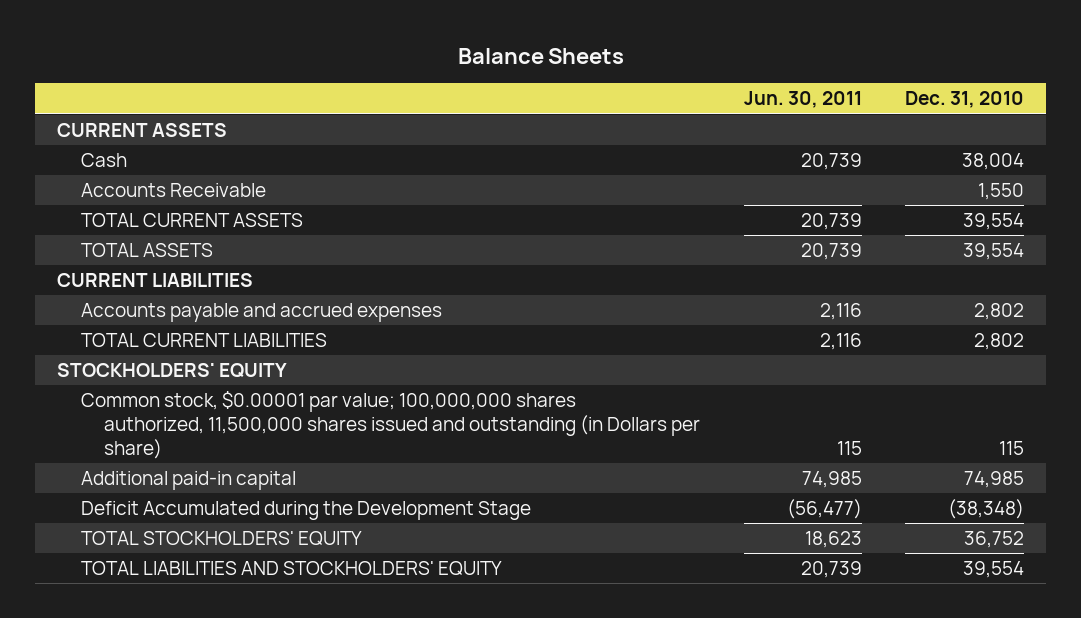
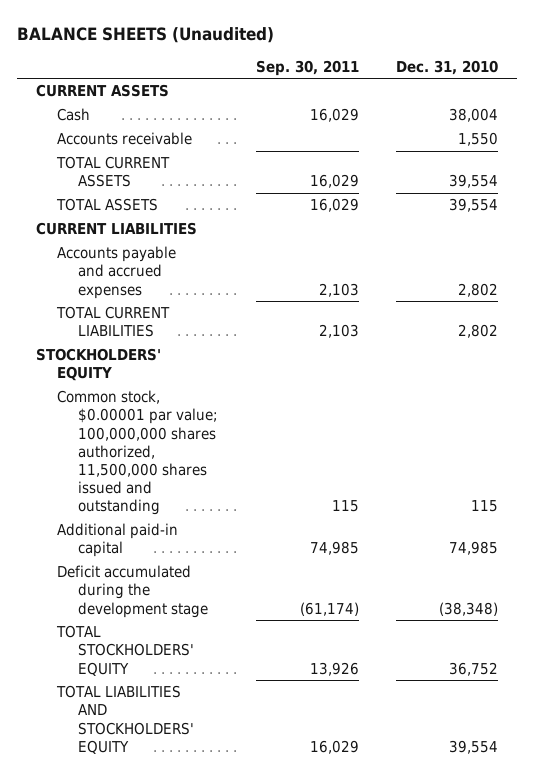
[457,48,624,65] Balance Sheets -> [16,26,274,43] BALANCE SHEETS (Unaudited)
[743,91,862,109] Jun. 30, 2011 -> none
none -> [255,59,359,76] Sep. 30, 2011
[80,183,266,198] Accounts Receivable -> [56,132,192,146] Accounts receivable
[80,391,701,460] Common stock, $0.00001 par value; 100,000,000 shares authorized, 11,500,000 shares issued and outstanding (in Dollars per share) -> [56,390,218,515] Common stock, $0.00001 par value; 100,000,000 shares authorized, 11,500,000 shares issued and outstanding
[80,501,531,521] Deficit Accumulated during the Development Stage -> [56,565,208,618] Deficit accumulated during the development stage

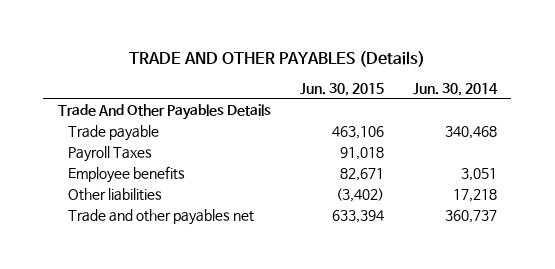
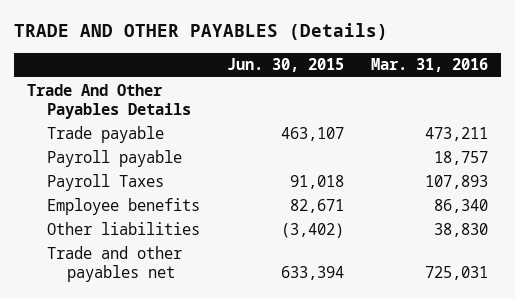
[412,83,498,97] Jun. 30, 2014 -> none
none -> [370,58,488,73] Mar. 31, 2016
[331,126,384,140] 463,106 -> [280,126,344,141] 463,107
none -> [47,149,183,167] Payroll payable

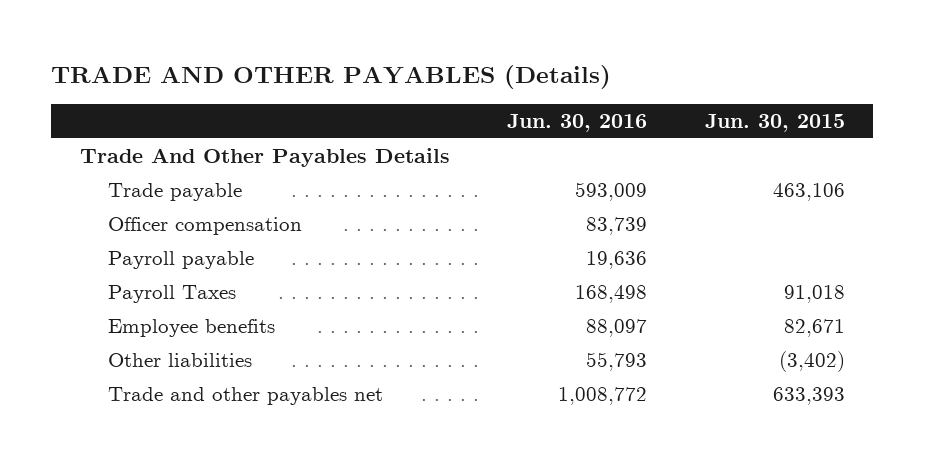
[370,58,488,73] Mar. 31, 2016 -> none
none -> [507,113,648,132] Jun. 30, 2016
[280,126,344,141] 463,107 -> [772,183,845,202] 463,106
none -> [108,217,303,236] Officer compensation
[280,265,344,280] 633,394 -> [772,387,845,406] 633,393

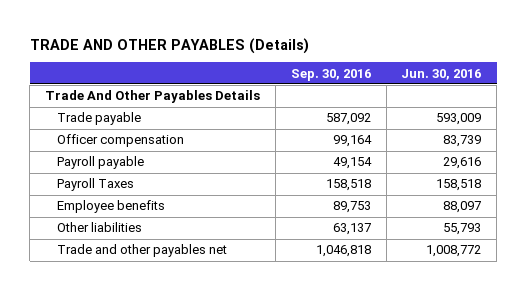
[704,113,845,132] Jun. 30, 2015 -> none
none -> [290,68,371,81] Sep. 30, 2016
[586,251,648,270] 19,636 -> [443,157,482,170] 29,616
[575,285,648,304] 168,498 -> [436,179,482,192] 158,518

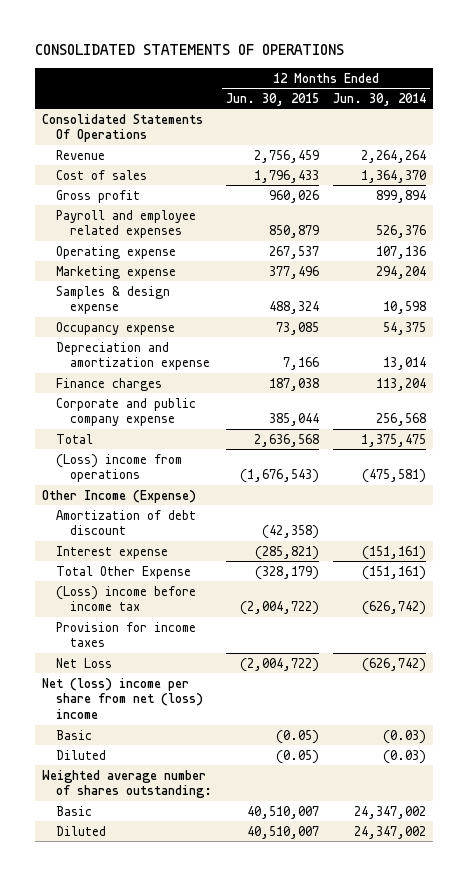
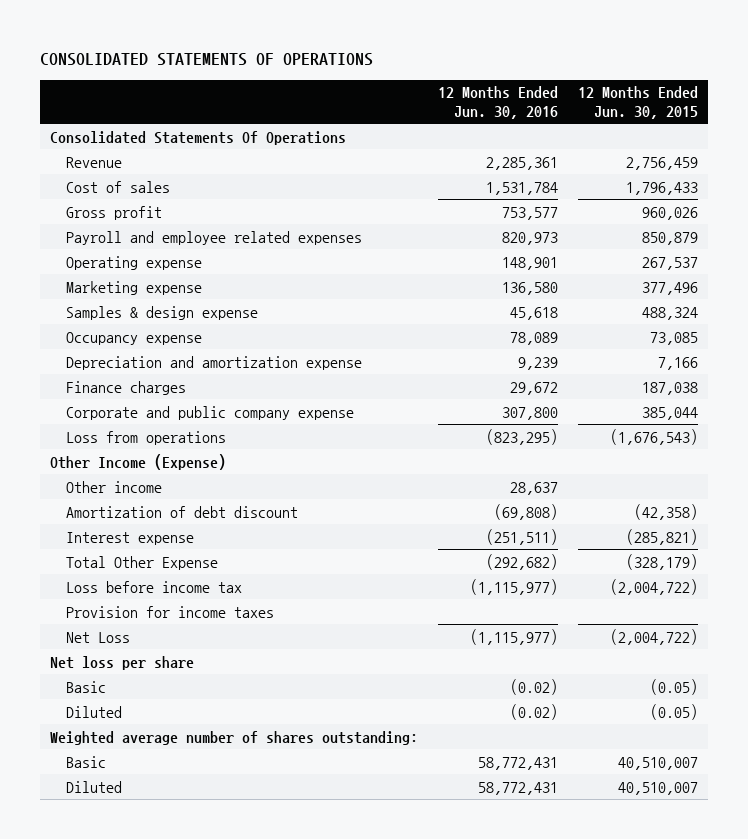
[333,92,427,106] Jun. 30, 2014 -> none
none -> [437,86,558,119] 12 Months Ended Jun. 30, 2016
[55,433,93,444] Total -> none
[55,453,182,483] (Loss) income from operations -> [65,430,226,445] Loss from operations
none -> [65,480,162,493] Other income
[55,585,196,612] (Loss) income before income tax -> [65,580,242,593] Loss before income tax
[41,677,203,720] Net (loss) income per share from net (loss) income -> [49,655,194,670] Net loss per share

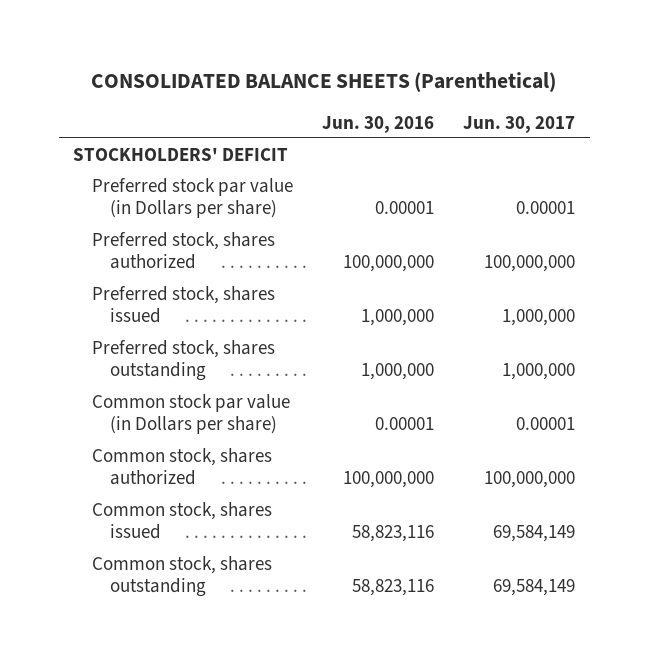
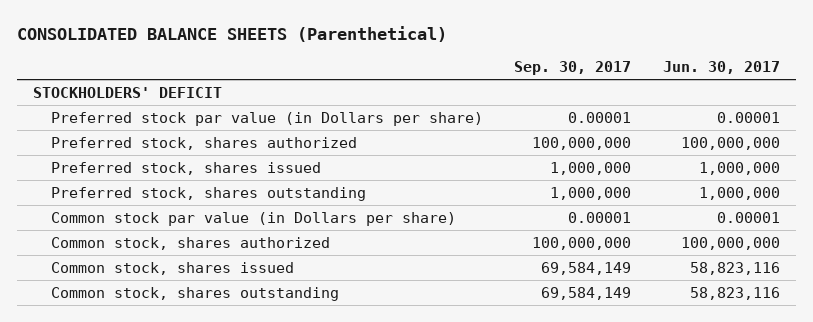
[321,115,434,133] Jun. 30, 2016 -> none
none -> [514,61,632,76] Sep. 30, 2017
[493,525,576,543] 69,584,149 -> [690,261,781,275] 58,823,116
[493,579,576,597] 69,584,149 -> [690,286,781,300] 58,823,116

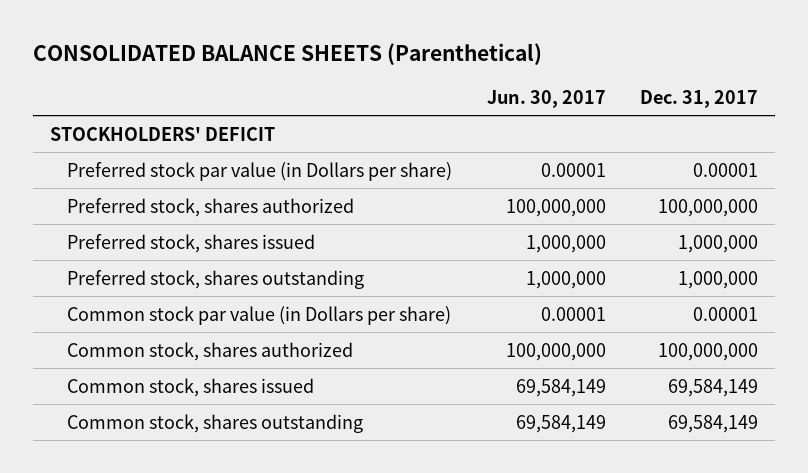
[514,61,632,76] Sep. 30, 2017 -> none
none -> [640,90,759,109] Dec. 31, 2017
[690,261,781,275] 58,823,116 -> [515,378,606,397] 69,584,149
[690,286,781,300] 58,823,116 -> [515,414,606,433] 69,584,149

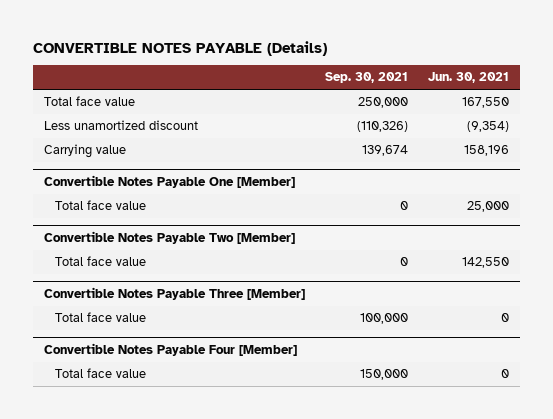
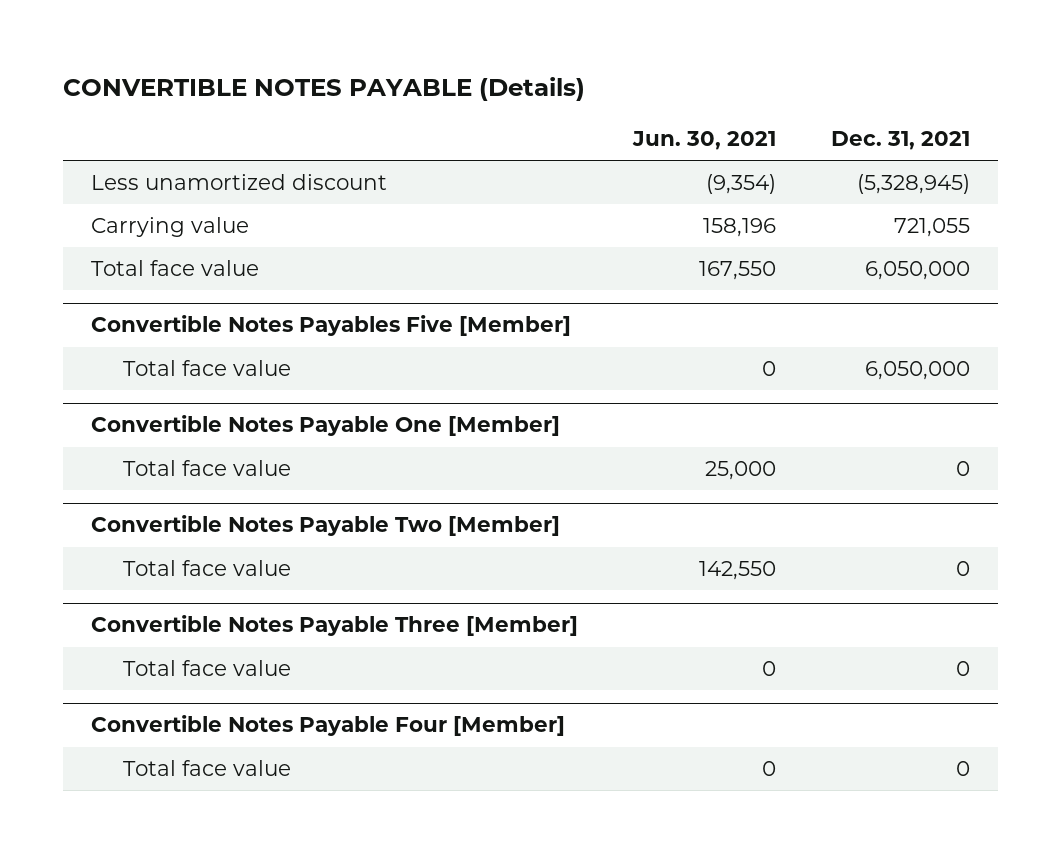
[324,72,408,84] Sep. 30, 2021 -> none
none -> [831,131,971,151] Dec. 31, 2021
[43,96,135,107] Total face value -> [90,259,259,276] Total face value
none -> [90,315,571,337] Convertible Notes Payables Five [Member]
none -> [122,359,291,376] Total face value

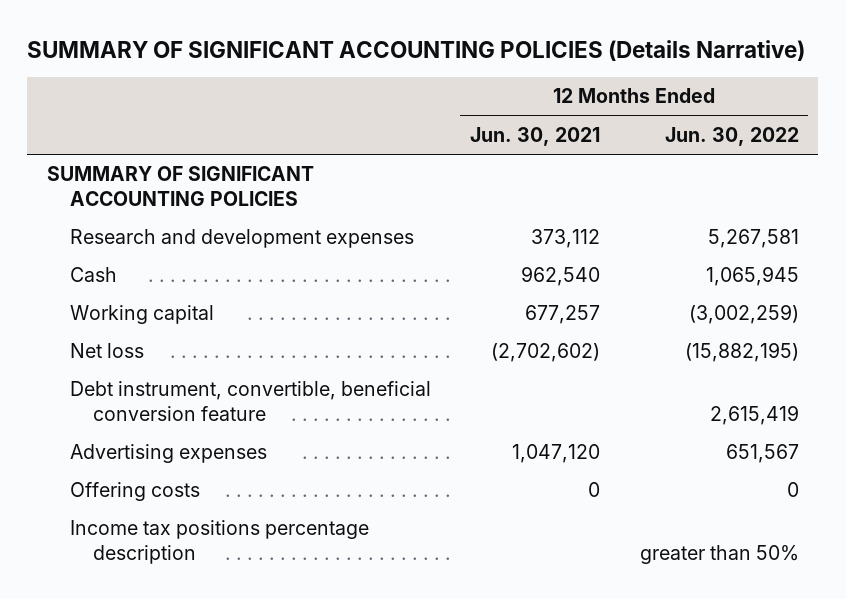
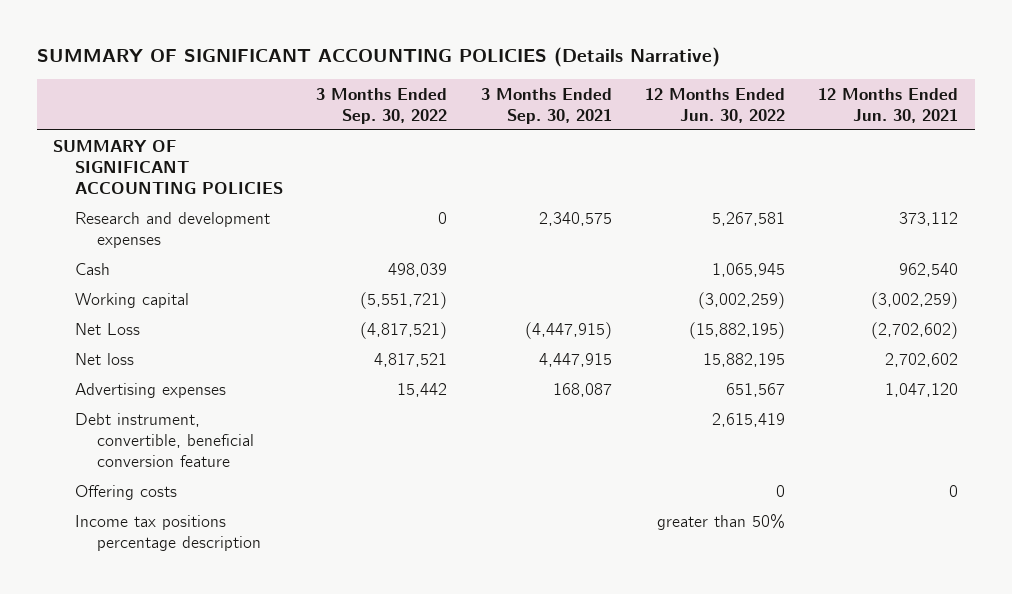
none -> [316,87,448,124] 3 Months Ended Sep. 30, 2022
none -> [480,87,612,124] 3 Months Ended Sep. 30, 2021
[525,305,601,325] 677,257 -> [871,291,959,309] (3,002,259)
none -> [74,322,140,335] Net Loss
[491,343,601,363] (2,702,602) -> [885,352,959,367] 2,702,602
[684,342,799,363] (15,882,195) -> [703,352,786,367] 15,882,195
[69,381,431,422] Debt instrument, convertible, beneficial conversion feature -> [74,412,254,468] Debt instrument, convertible, beneficial conversion feature

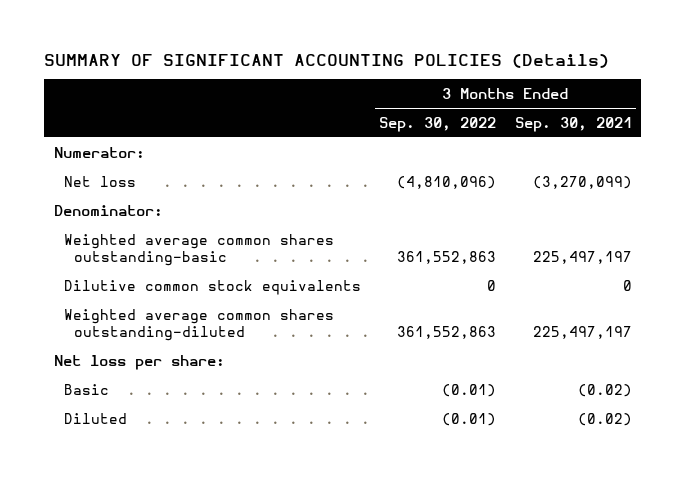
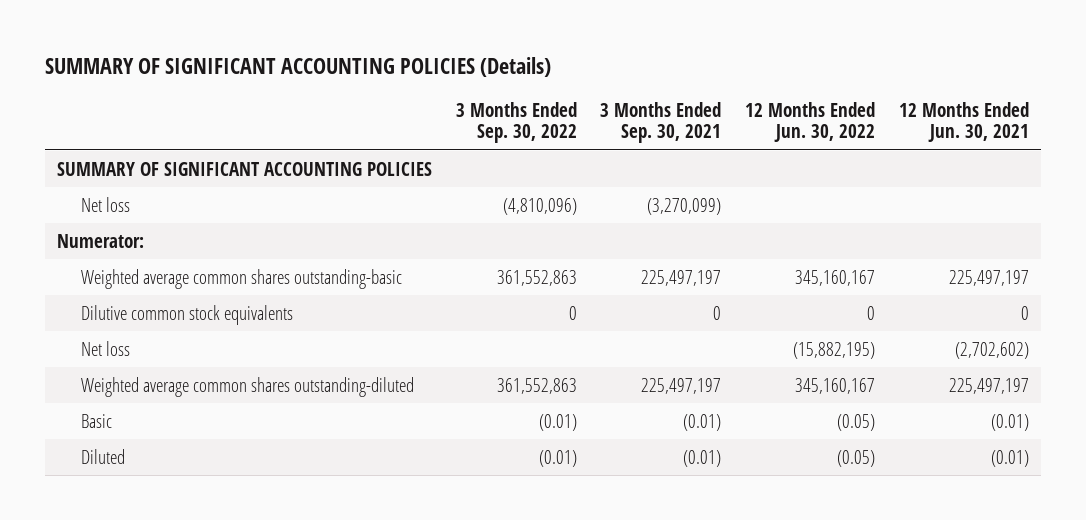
none -> [745,101,876,143] 12 Months Ended Jun. 30, 2022
none -> [898,101,1029,143] 12 Months Ended Jun. 30, 2021
none -> [56,161,432,176] SUMMARY OF SIGNIFICANT ACCOUNTING POLICIES
[53,204,163,216] Denominator: -> none
[53,146,145,158] Numerator: -> [56,233,144,248] Numerator:
none -> [80,340,130,356] Net loss
[53,354,225,370] Net loss per share: -> none
[577,383,632,397] (0.02) -> [683,413,722,431] (0.01)
[577,412,632,426] (0.02) -> [683,449,722,467] (0.01)

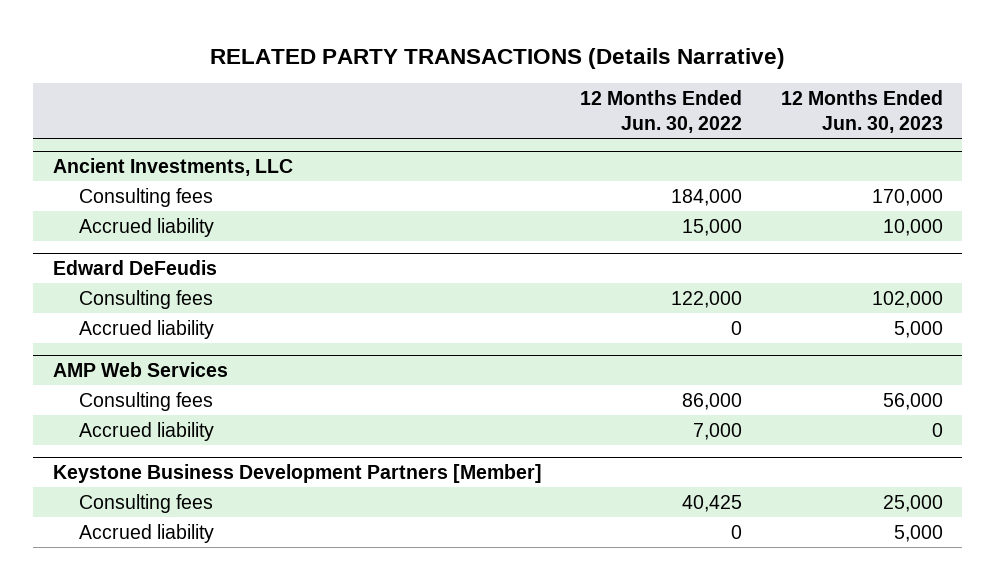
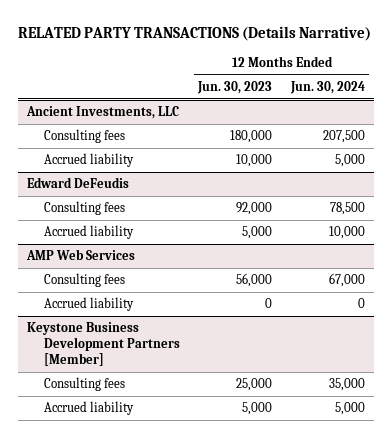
[580,90,743,133] 12 Months Ended Jun. 30, 2022 -> none
none -> [289,81,365,95] Jun. 30, 2024
[871,188,943,206] 170,000 -> [230,130,273,144] 180,000
[871,290,943,308] 102,000 -> [236,202,273,216] 92,000

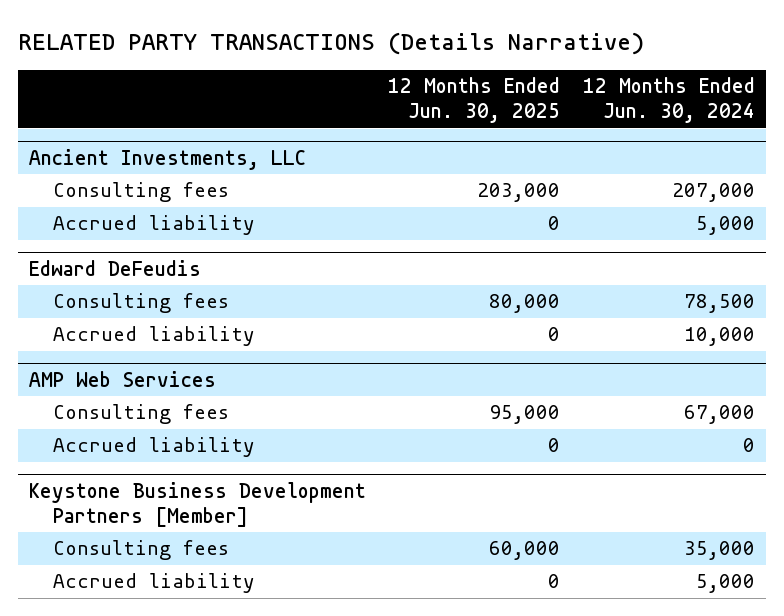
[197,81,273,95] Jun. 30, 2023 -> none
none -> [388,77,561,124] 12 Months Ended Jun. 30, 2025
[322,130,365,144] 207,500 -> [671,183,755,203] 207,000

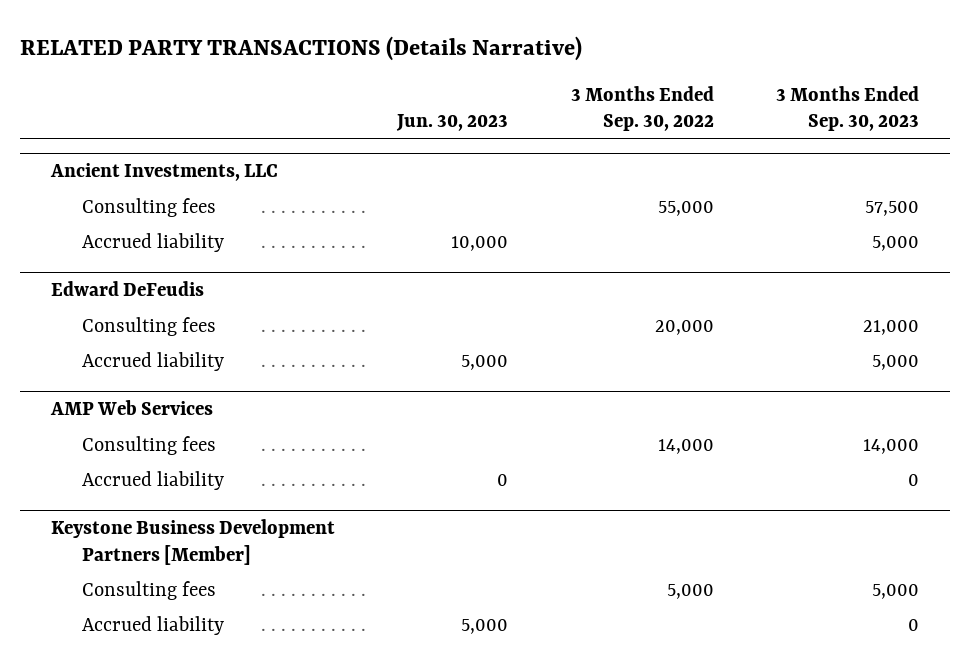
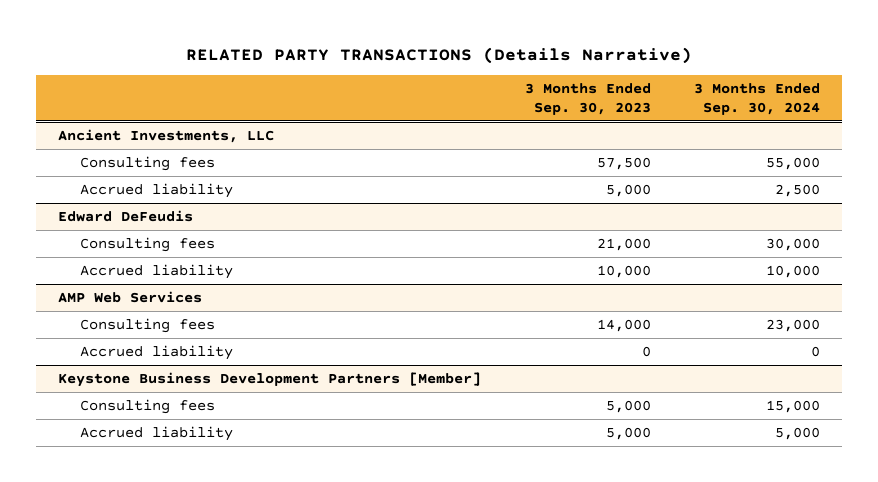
[396,114,509,132] Jun. 30, 2023 -> none
[570,85,714,132] 3 Months Ended Sep. 30, 2022 -> none
none -> [694,83,821,115] 3 Months Ended Sep. 30, 2024
[871,355,919,371] 5,000 -> [596,265,651,279] 10,000
[907,619,919,632] 0 -> [605,427,651,441] 5,000

